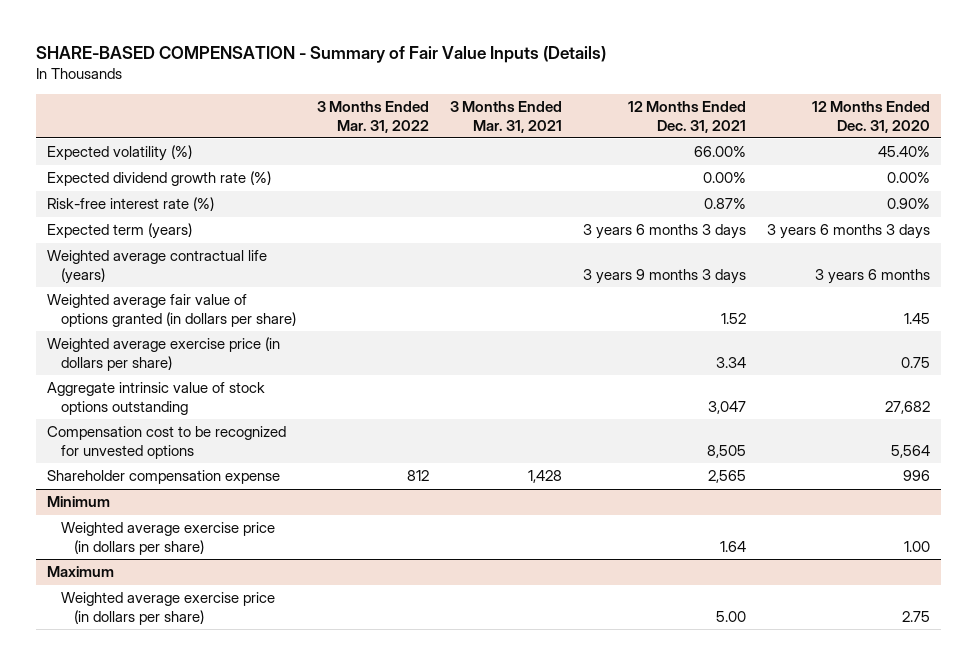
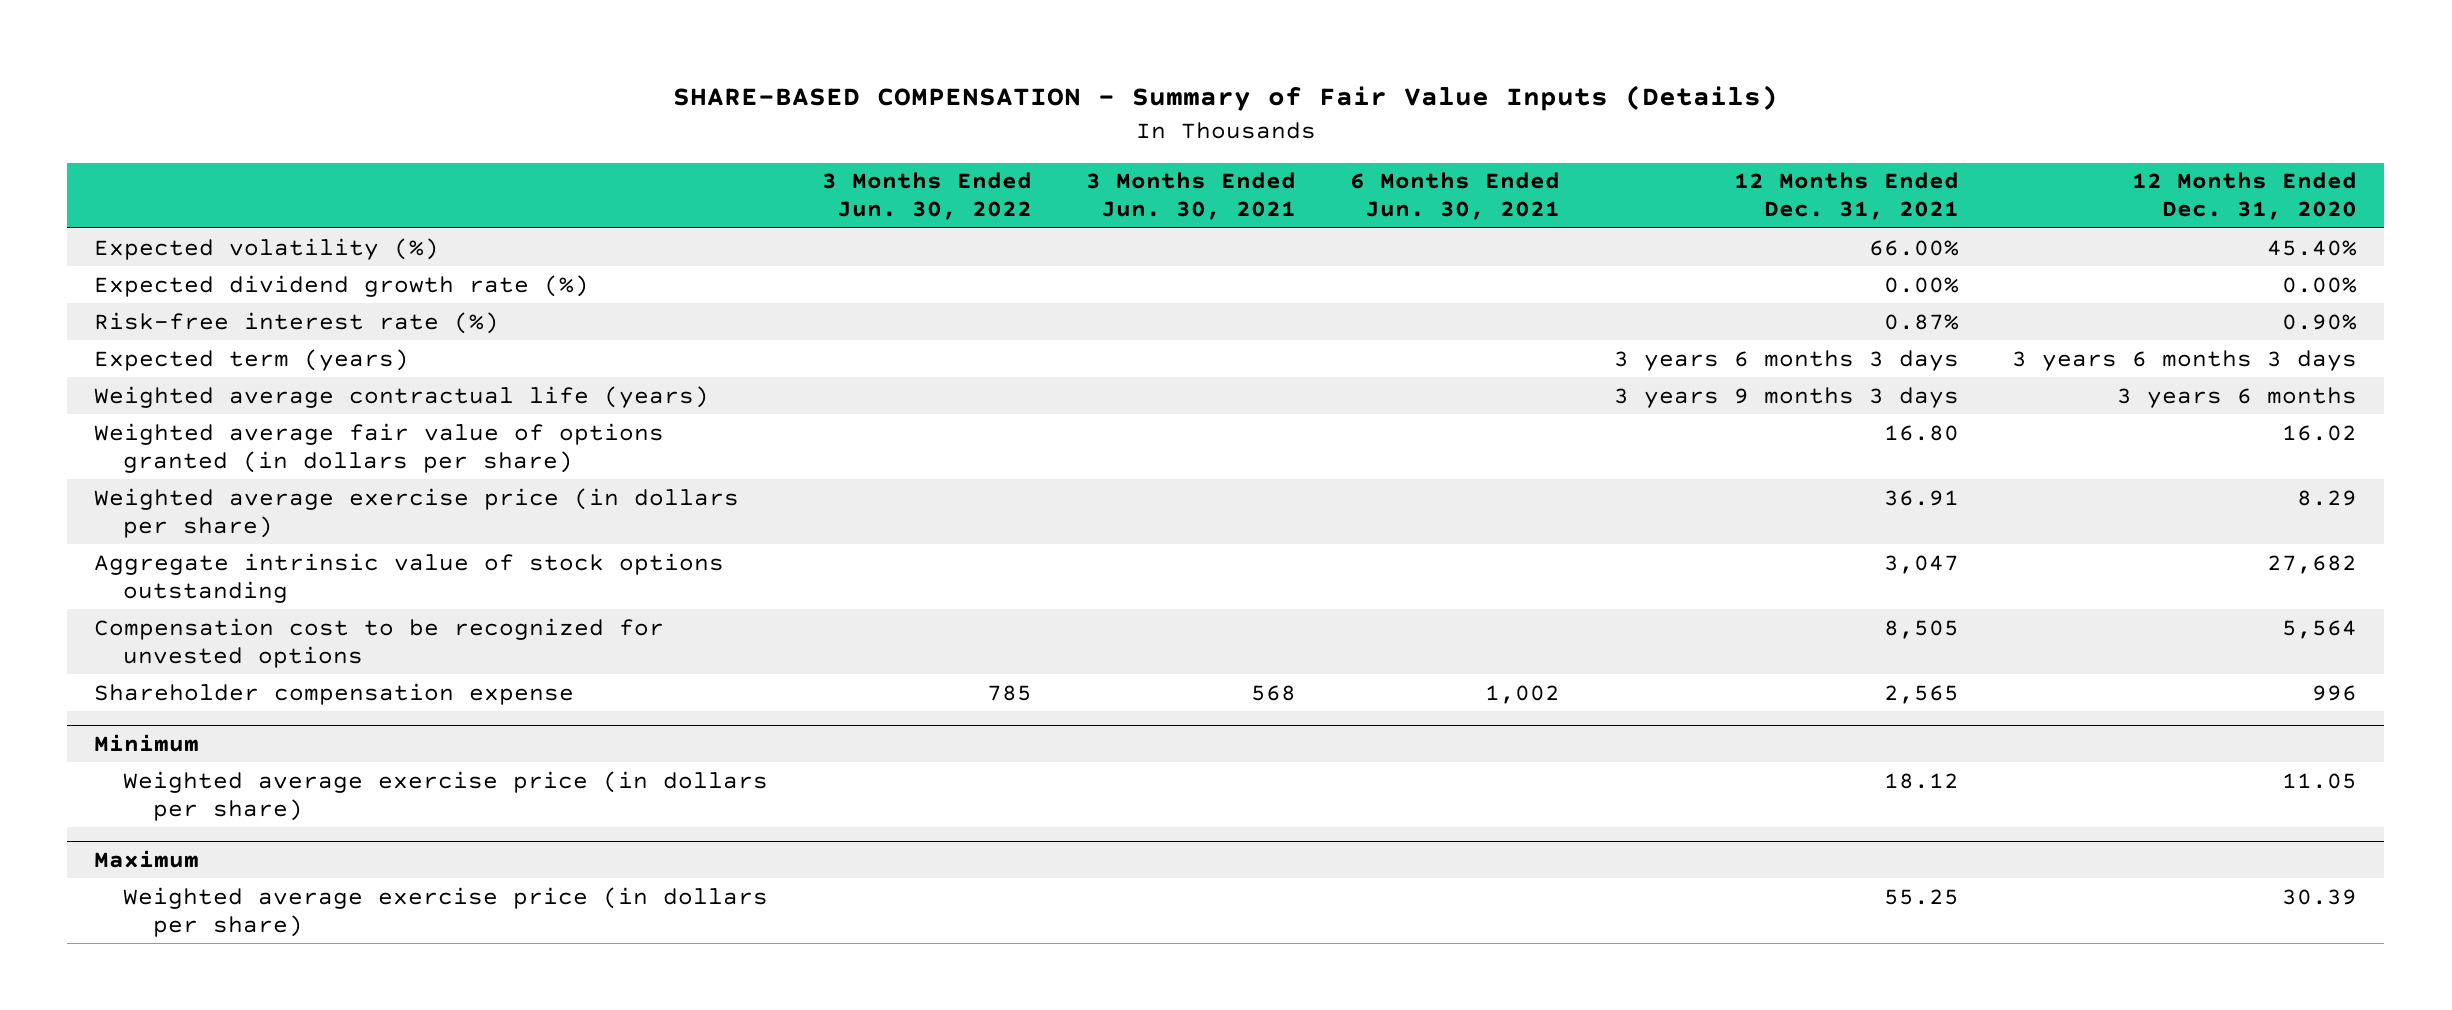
[316,101,429,133] 3 Months Ended Mar. 31, 2022 -> none
[449,101,562,133] 3 Months Ended Mar. 31, 2021 -> none
none -> [822,172,1033,221] 3 Months Ended Jun. 30, 2022
none -> [1085,172,1296,221] 3 Months Ended Jun. 30, 2021
none -> [1349,172,1560,221] 6 Months Ended Jun. 30, 2021
[721,312,747,324] 1.52 -> [1883,424,1959,441] 16.80
[904,312,931,324] 1.45 -> [2282,424,2358,441] 16.02
[716,356,747,368] 3.34 -> [1883,489,1959,506] 36.91
[901,356,931,368] 0.75 -> [2297,489,2358,506] 8.29
[720,540,747,552] 1.64 -> [1883,772,1959,789] 18.12
[904,540,931,552] 1.00 -> [2282,772,2358,789] 11.05
[716,610,747,622] 5.00 -> [1883,888,1959,905] 55.25
[902,610,931,622] 2.75 -> [2282,888,2358,905] 30.39

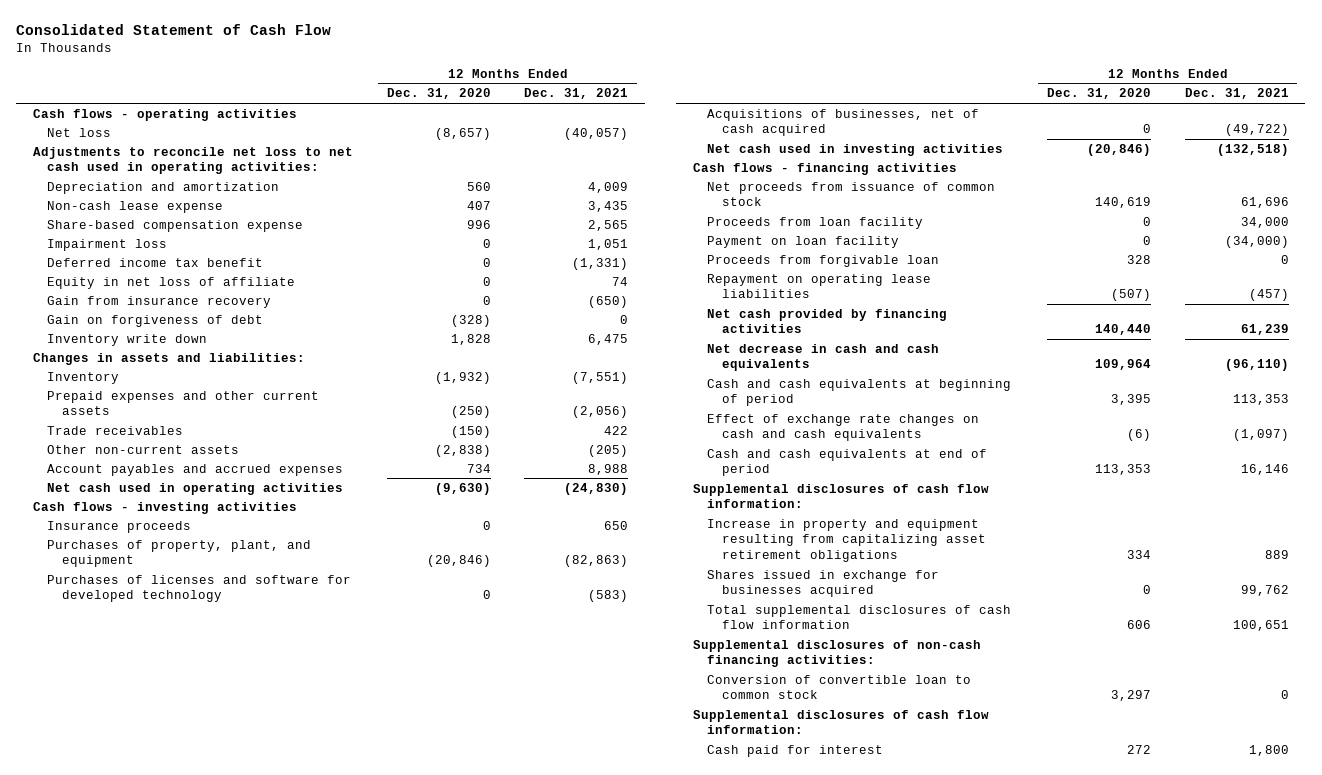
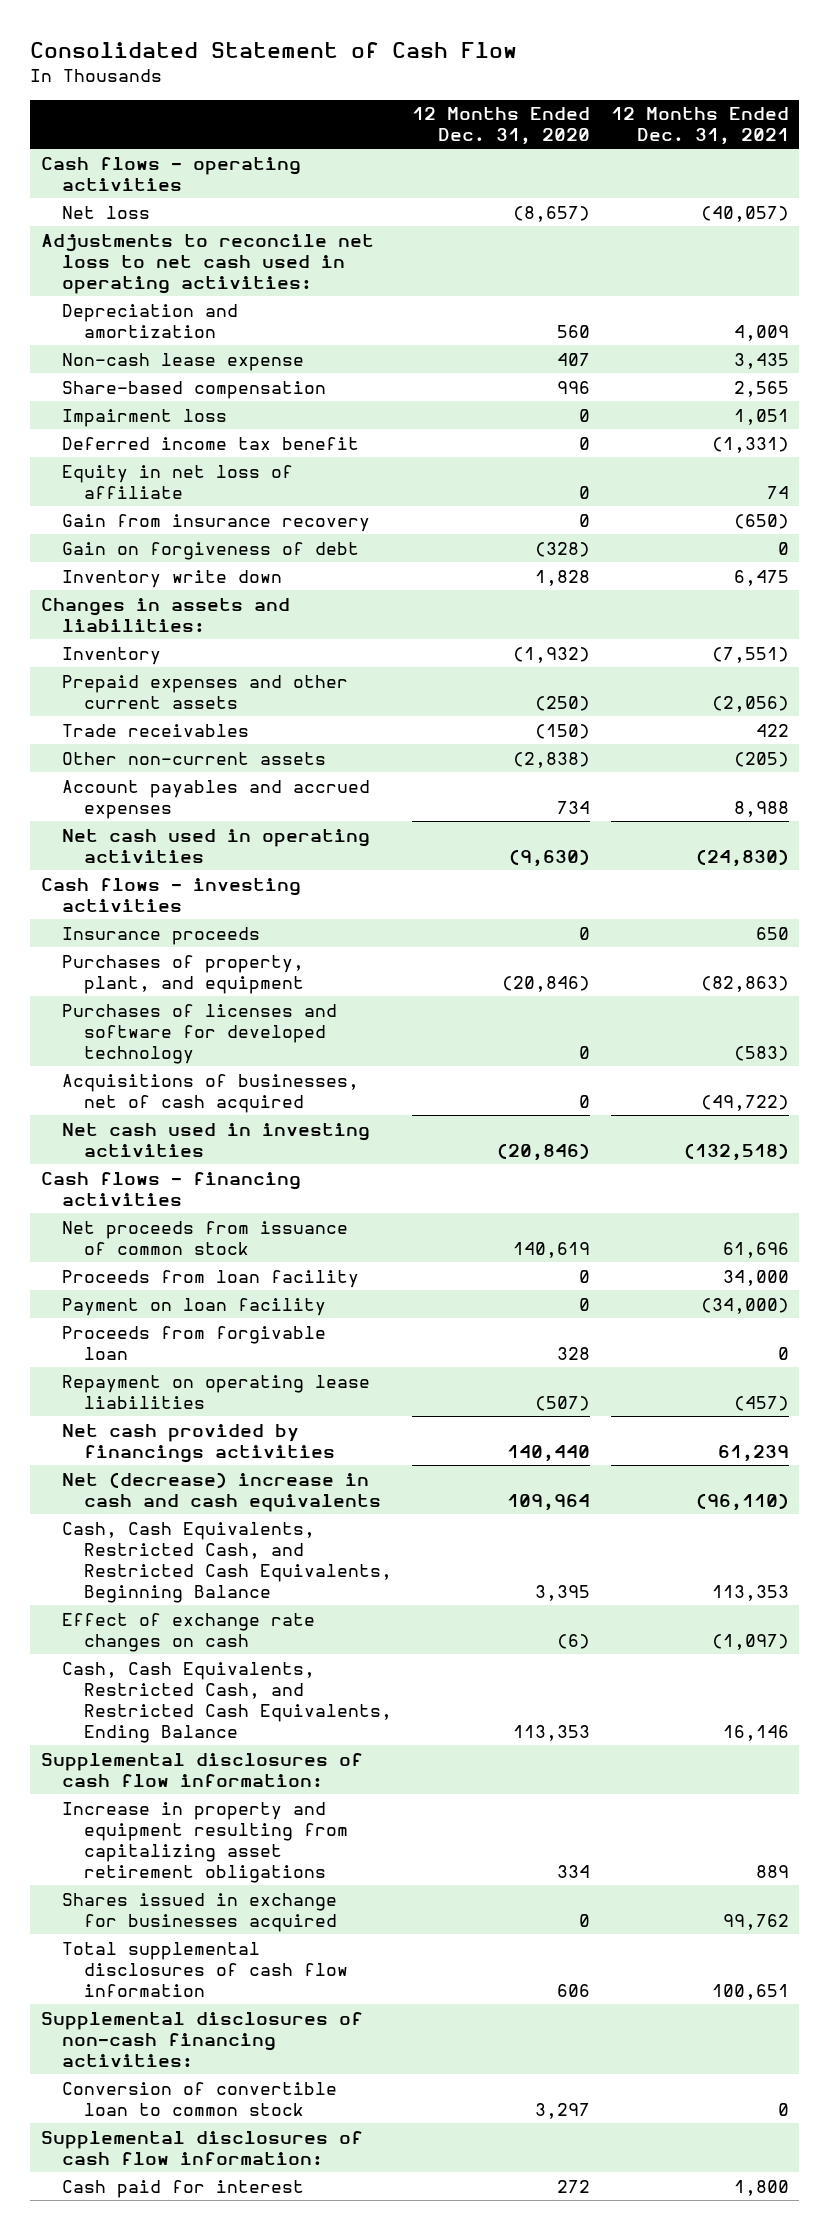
[47,219,304,232] Share-based compensation expense -> [62,380,327,399] Share-based compensation
[707,308,948,334] Net cash provided by financing activities -> [62,1423,335,1463] Net cash provided by financings activities
[707,343,940,372] Net decrease in cash and cash equivalents -> [62,1471,381,1512] Net (decrease) increase in cash and cash equivalents
[707,378,1012,407] Cash and cash equivalents at beginning of period -> [62,1521,392,1604] Cash, Cash Equivalents, Restricted Cash, and Restricted Cash Equivalents, Beginning Balance
[707,413,980,442] Effect of exchange rate changes on cash and cash equivalents -> [62,1612,316,1652] Effect of exchange rate changes on cash
[707,448,988,477] Cash and cash equivalents at end of period -> [62,1661,392,1744] Cash, Cash Equivalents, Restricted Cash, and Restricted Cash Equivalents, Ending Balance

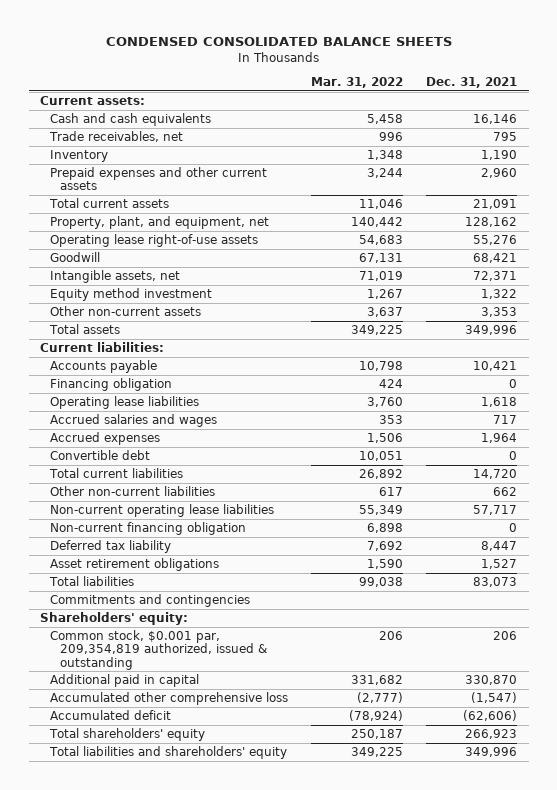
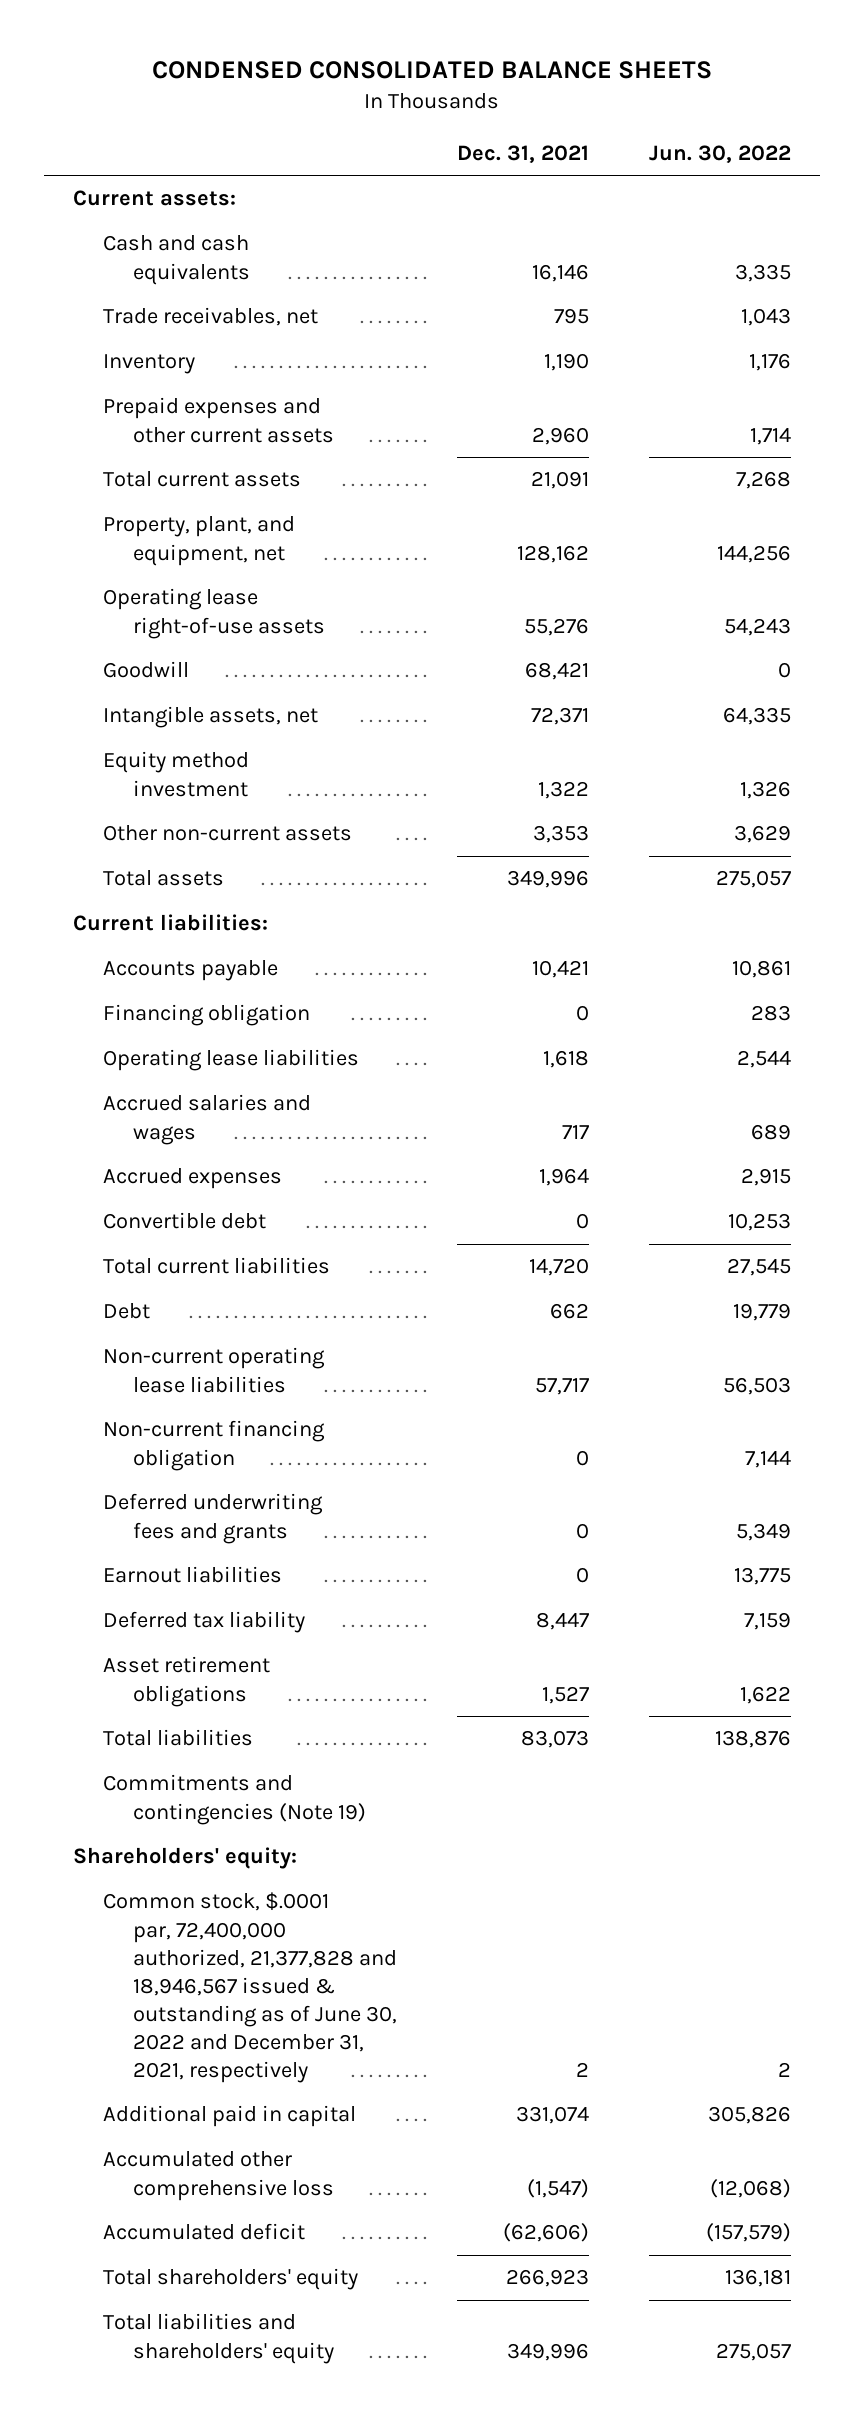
[311,77,404,89] Mar. 31, 2022 -> none
none -> [648,144,791,163] Jun. 30, 2022
[50,486,216,497] Other non-current liabilities -> [103,1303,151,1320] Debt
none -> [103,1493,324,1544] Deferred underwriting fees and grants
none -> [103,1566,283,1584] Earnout liabilities
[50,594,251,608] Commitments and contingencies -> [103,1774,366,1825] Commitments and contingencies (Note 19)
[50,630,268,670] Common stock, $0.001 par, 209,354,819 authorized, issued & outstanding -> none
none -> [103,1892,397,2083] Common stock, $.0001 par, 72,400,000 authorized, 21,377,828 and 18,946,567 issued & outstanding as of June 30, 2022 and December 31, 2021, respectively
[465,675,518,686] 330,870 -> [515,2106,589,2125] 331,074

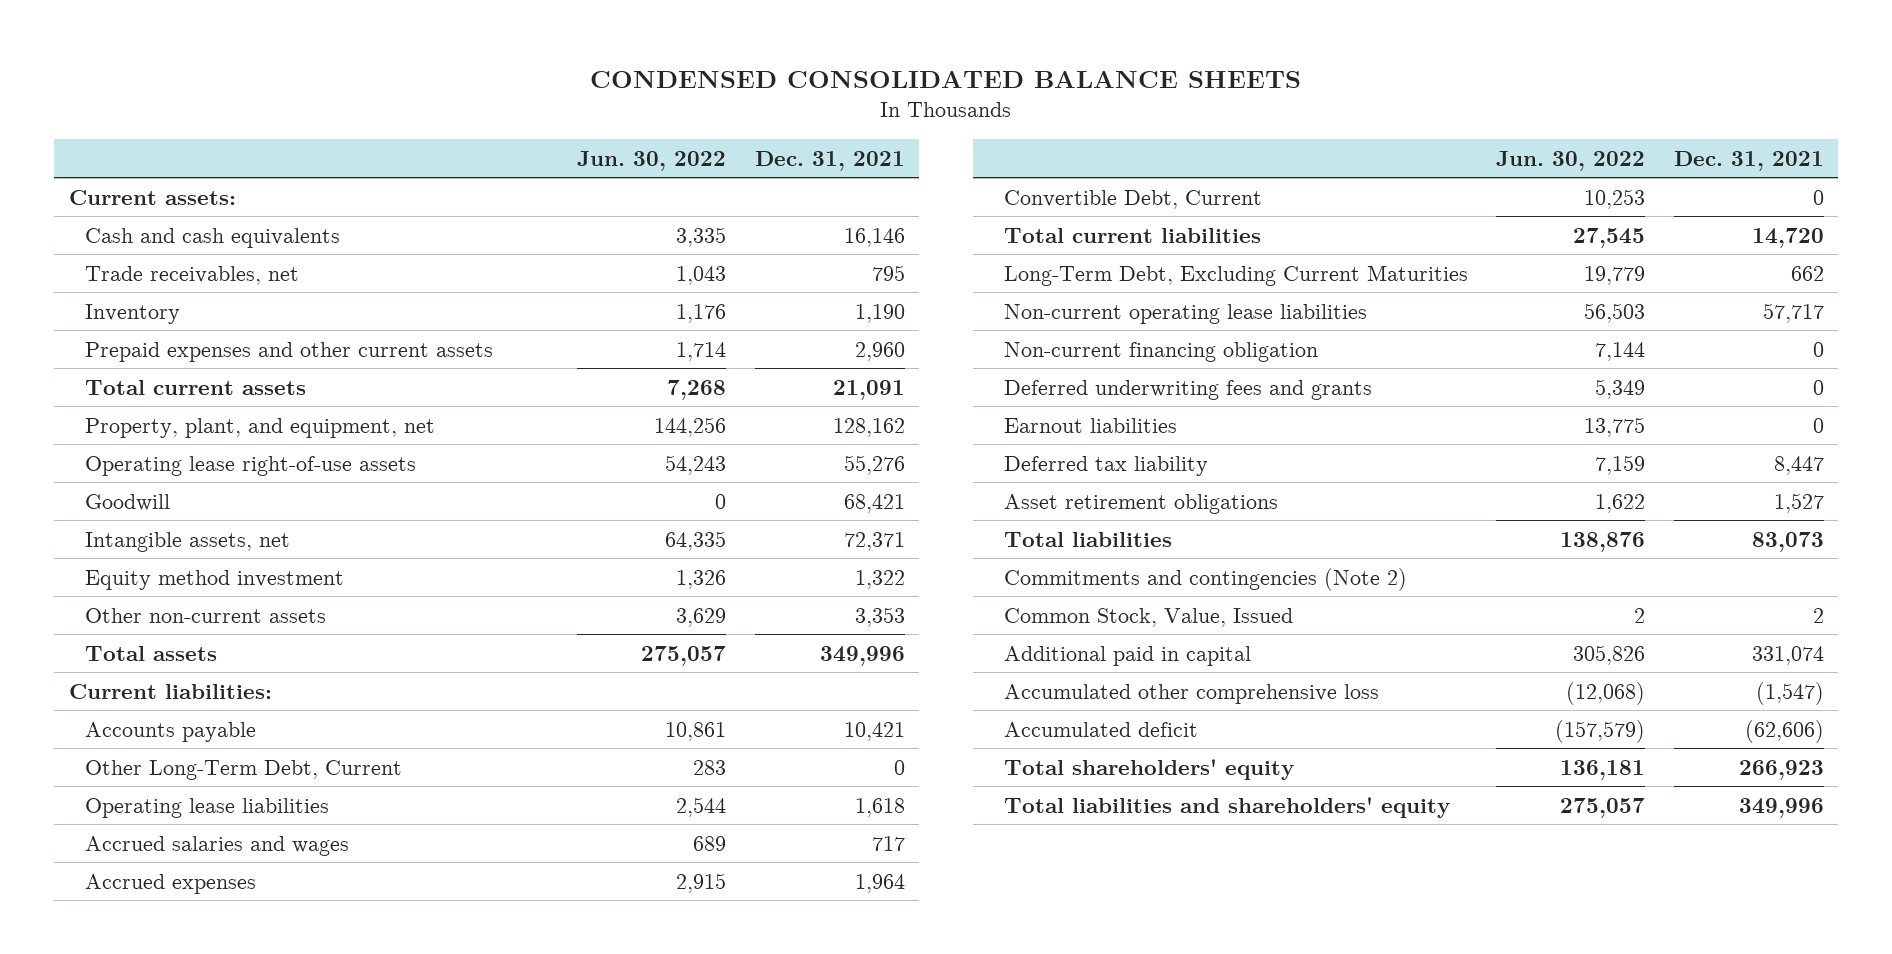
[103,1004,311,1027] Financing obligation -> [84,759,402,780] Other Long-Term Debt, Current
[103,1212,267,1230] Convertible debt -> [1003,189,1262,209] Convertible Debt, Current
[103,1303,151,1320] Debt -> [1003,264,1468,286] Long-Term Debt, Excluding Current Maturities
[73,1847,298,1870] Shareholders' equity: -> none
[103,1774,366,1825] Commitments and contingencies (Note 19) -> [1003,567,1407,591] Commitments and contingencies (Note 2)
[103,1892,397,2083] Common stock, $.0001 par, 72,400,000 authorized, 21,377,828 and 18,946,567 issued & outstanding as of June 30, 2022 and December 31, 2021, respectively -> [1003,607,1293,627] Common Stock, Value, Issued

